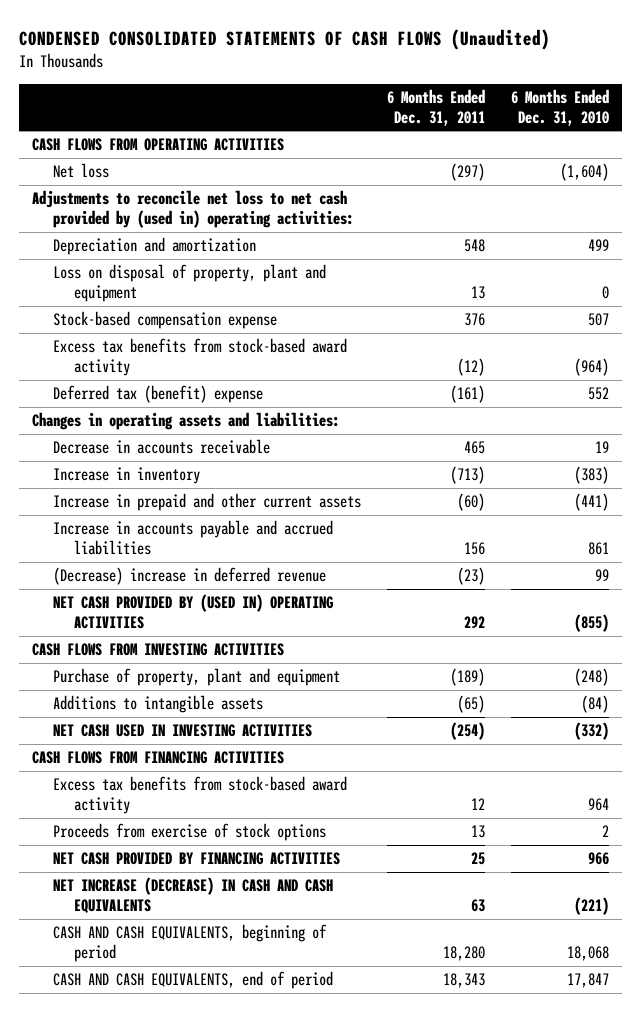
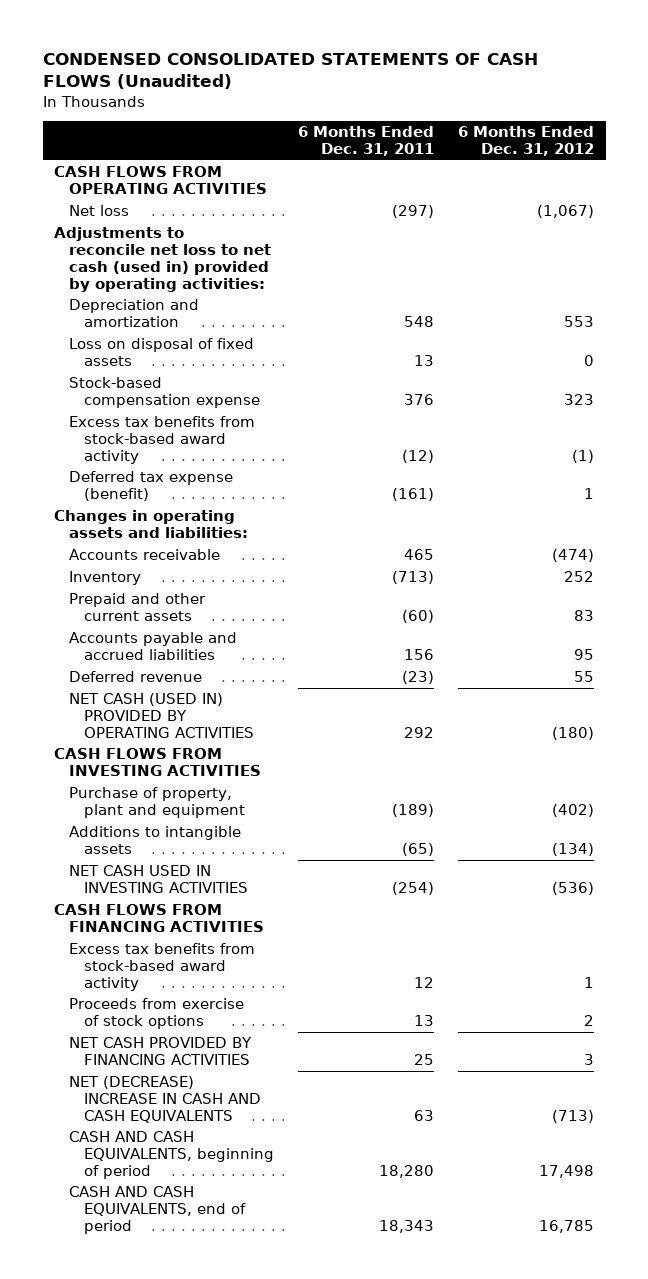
[511,89,610,126] 6 Months Ended Dec. 31, 2010 -> none
none -> [457,126,594,157] 6 Months Ended Dec. 31, 2012
[32,190,354,228] Adjustments to reconcile net loss to net cash provided by (used in) operating activities: -> [54,227,272,292] Adjustments to reconcile net loss to net cash (used in) provided by operating activities:
[52,264,326,302] Loss on disposal of property, plant and equipment -> [69,338,255,366] Loss on disposal of fixed assets
[52,385,263,404] Deferred tax (benefit) expense -> [69,471,234,501] Deferred tax expense (benefit)
[52,439,270,455] Decrease in accounts receivable -> [69,549,221,561] Accounts receivable
[52,467,200,485] Increase in inventory -> [69,571,142,586] Inventory
[52,493,361,512] Increase in prepaid and other current assets -> [69,593,207,621] Prepaid and other current assets
[52,520,333,555] Increase in accounts payable and accrued liabilities -> [69,632,238,660] Accounts payable and accrued liabilities
[52,567,326,586] (Decrease) increase in deferred revenue -> [69,671,203,683] Deferred revenue
[52,594,333,629] NET CASH PROVIDED BY (USED IN) OPERATING ACTIVITIES -> [69,693,255,738] NET CASH (USED IN) PROVIDED BY OPERATING ACTIVITIES
[52,877,333,913] NET INCREASE (DECREASE) IN CASH AND CASH EQUIVALENTS -> [69,1076,262,1123] NET (DECREASE) INCREASE IN CASH AND CASH EQUIVALENTS

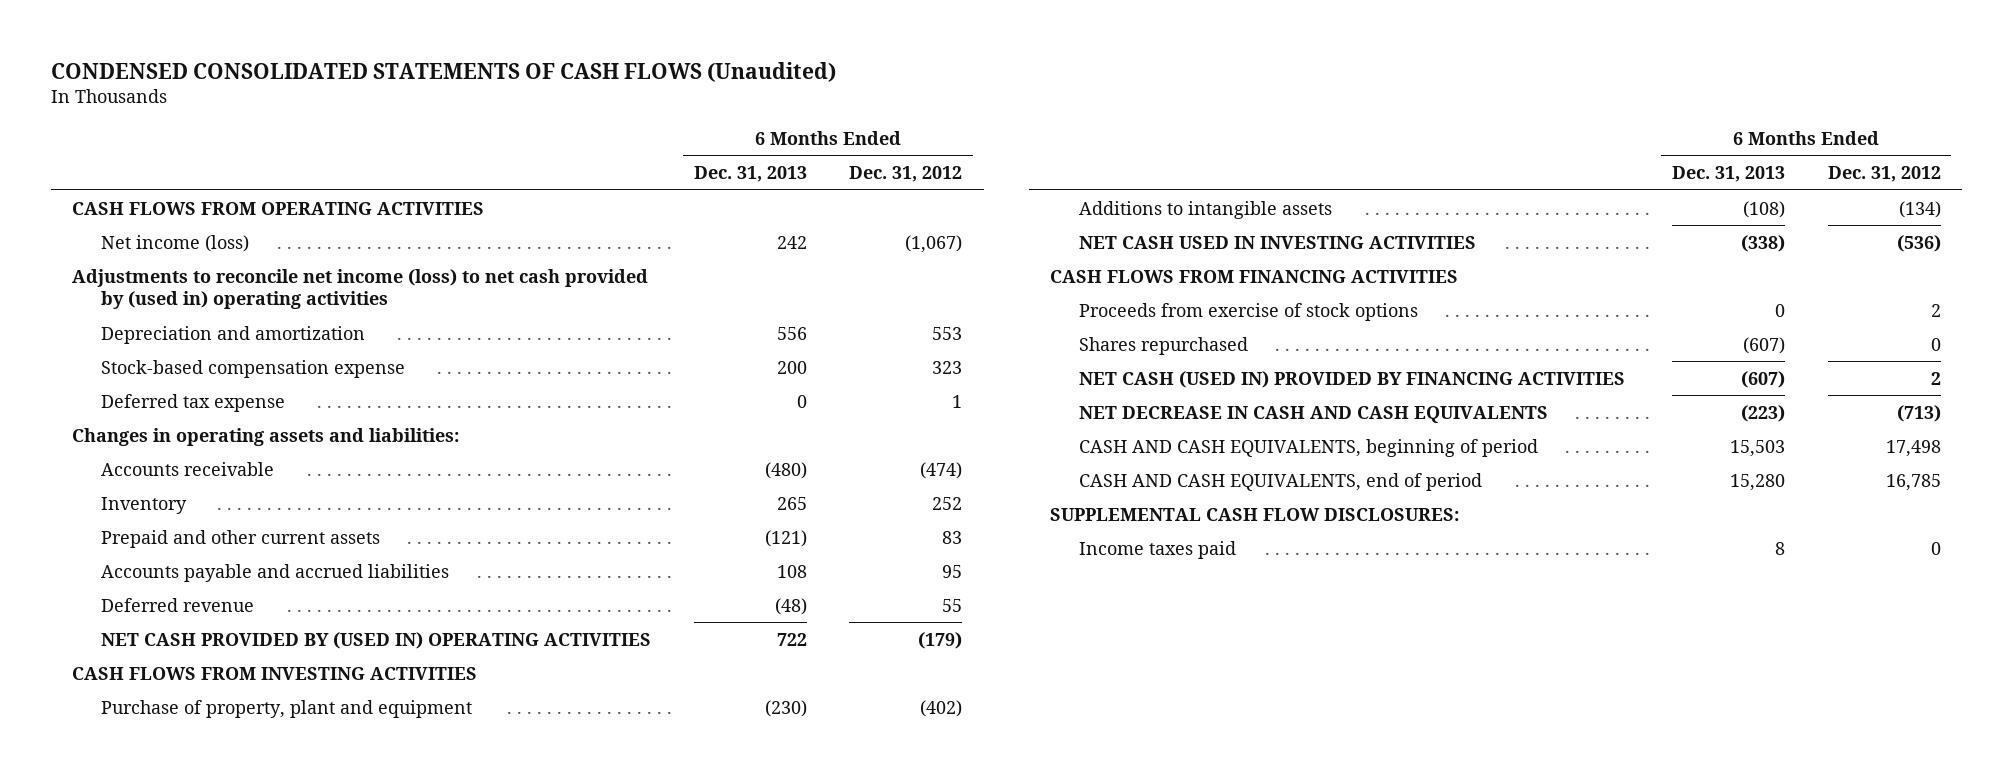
[298,126,435,157] 6 Months Ended Dec. 31, 2011 -> none
none -> [693,166,807,183] Dec. 31, 2013
[69,205,130,217] Net loss -> [100,234,249,252] Net income (loss)
[54,227,272,292] Adjustments to reconcile net loss to net cash (used in) provided by operating activities: -> [72,268,649,310] Adjustments to reconcile net income (loss) to net cash provided by (used in) operating activities
[69,338,255,366] Loss on disposal of fixed assets -> none
[69,416,256,464] Excess tax benefits from stock-based award activity -> none
[69,471,234,501] Deferred tax expense (benefit) -> [100,393,285,412] Deferred tax expense
[69,693,255,738] NET CASH (USED IN) PROVIDED BY OPERATING ACTIVITIES -> [100,631,651,649] NET CASH PROVIDED BY (USED IN) OPERATING ACTIVITIES
[551,726,594,740] (180) -> [918,631,963,649] (179)
[69,943,256,991] Excess tax benefits from stock-based award activity -> none
none -> [1079,336,1249,355] Shares repurchased
[69,1037,253,1065] NET CASH PROVIDED BY FINANCING ACTIVITIES -> [1079,370,1626,388] NET CASH (USED IN) PROVIDED BY FINANCING ACTIVITIES
[583,1053,594,1065] 3 -> [1930,371,1941,385] 2
[69,1076,262,1123] NET (DECREASE) INCREASE IN CASH AND CASH EQUIVALENTS -> [1079,405,1549,423] NET DECREASE IN CASH AND CASH EQUIVALENTS
none -> [1050,507,1460,521] SUPPLEMENTAL CASH FLOW DISCLOSURES:
none -> [1079,540,1237,559] Income taxes paid

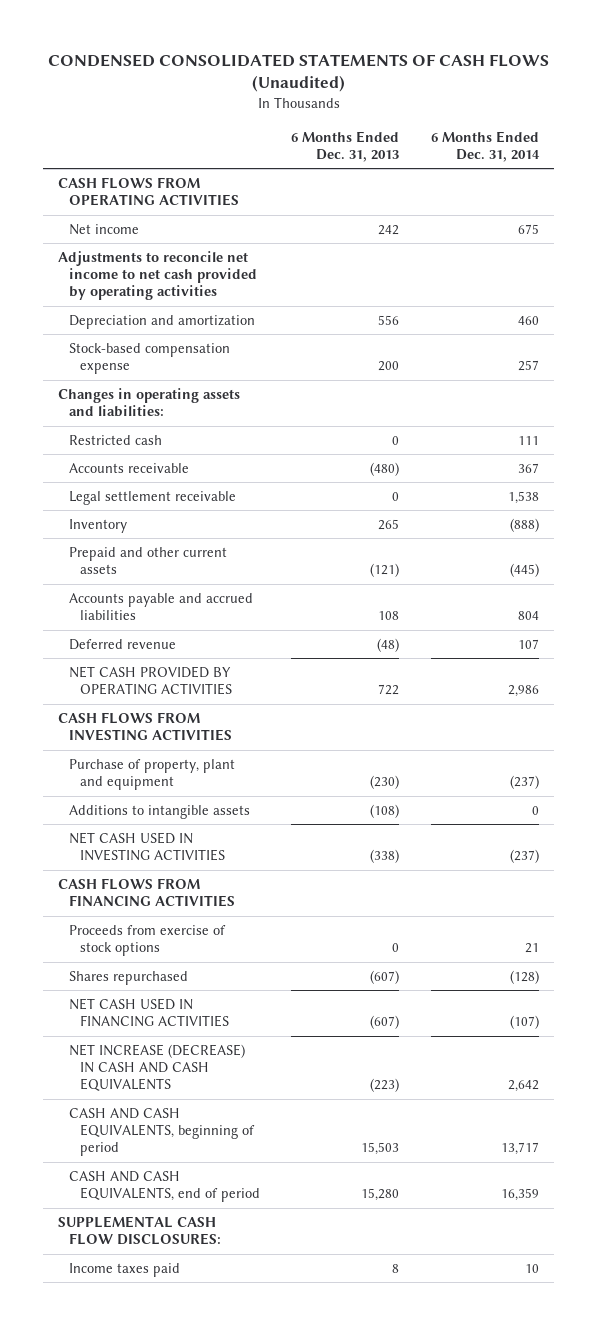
[849,166,963,183] Dec. 31, 2012 -> none
none -> [430,130,540,162] 6 Months Ended Dec. 31, 2014
[100,234,249,252] Net income (loss) -> [69,223,140,235] Net income
[72,268,649,310] Adjustments to reconcile net income (loss) to net cash provided by (used in) operating activities -> [58,250,258,301] Adjustments to reconcile net income to net cash provided by operating activities
[100,393,285,412] Deferred tax expense -> none
none -> [69,434,163,445] Restricted cash
none -> [69,490,237,505] Legal settlement receivable
[100,631,651,649] NET CASH PROVIDED BY (USED IN) OPERATING ACTIVITIES -> [69,665,233,696] NET CASH PROVIDED BY OPERATING ACTIVITIES
[1079,370,1626,388] NET CASH (USED IN) PROVIDED BY FINANCING ACTIVITIES -> [69,997,230,1028] NET CASH USED IN FINANCING ACTIVITIES
[1079,405,1549,423] NET DECREASE IN CASH AND CASH EQUIVALENTS -> [69,1043,246,1092] NET INCREASE (DECREASE) IN CASH AND CASH EQUIVALENTS

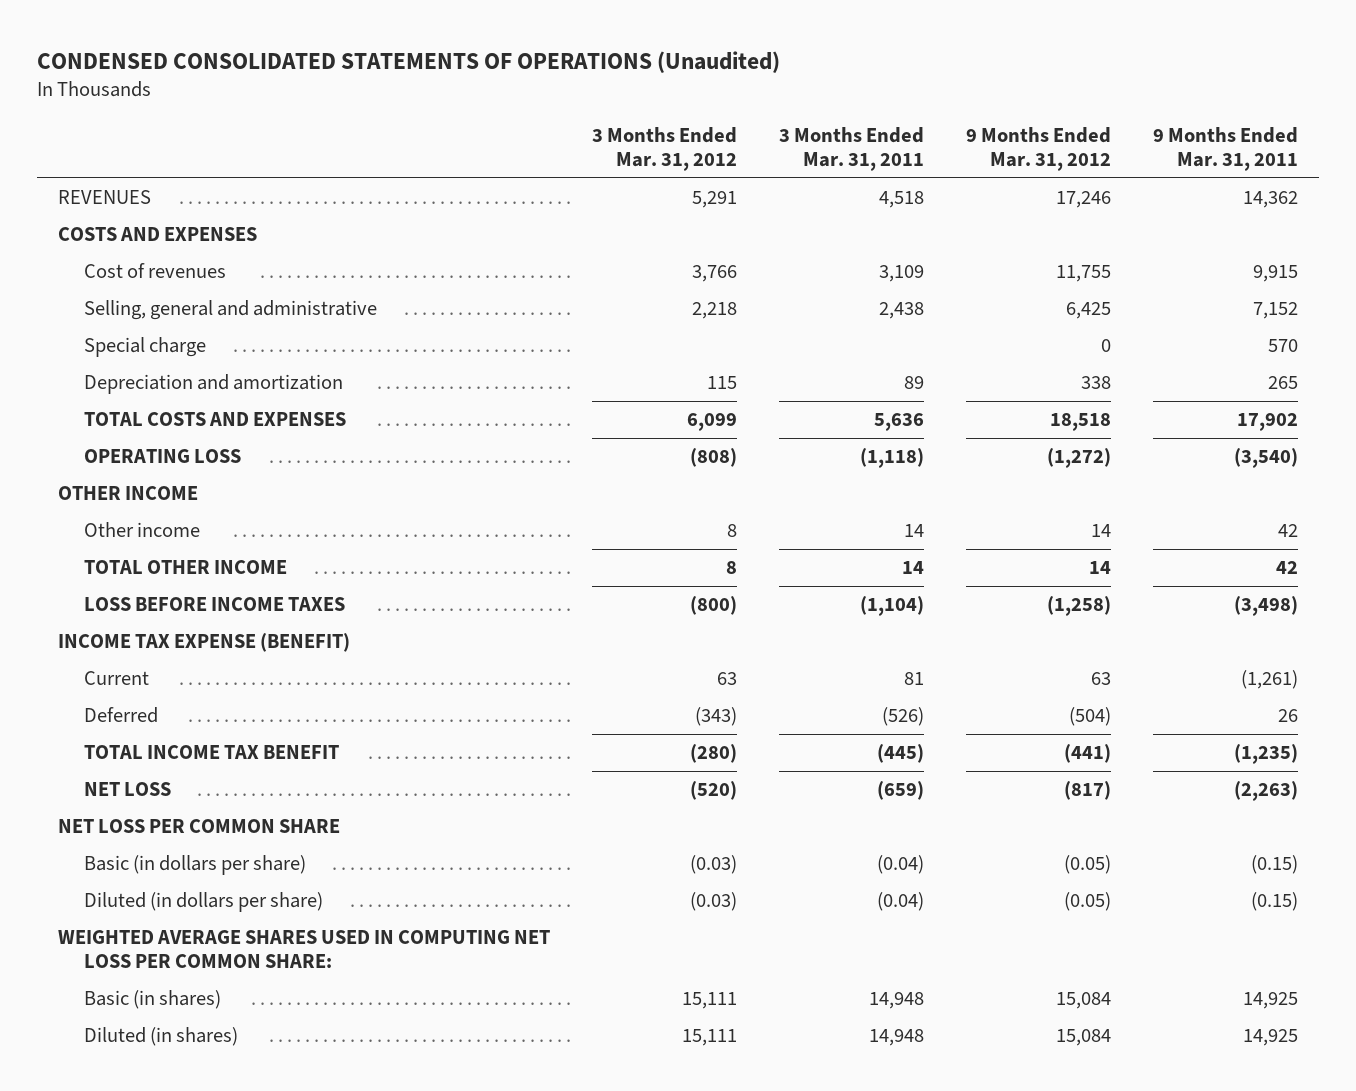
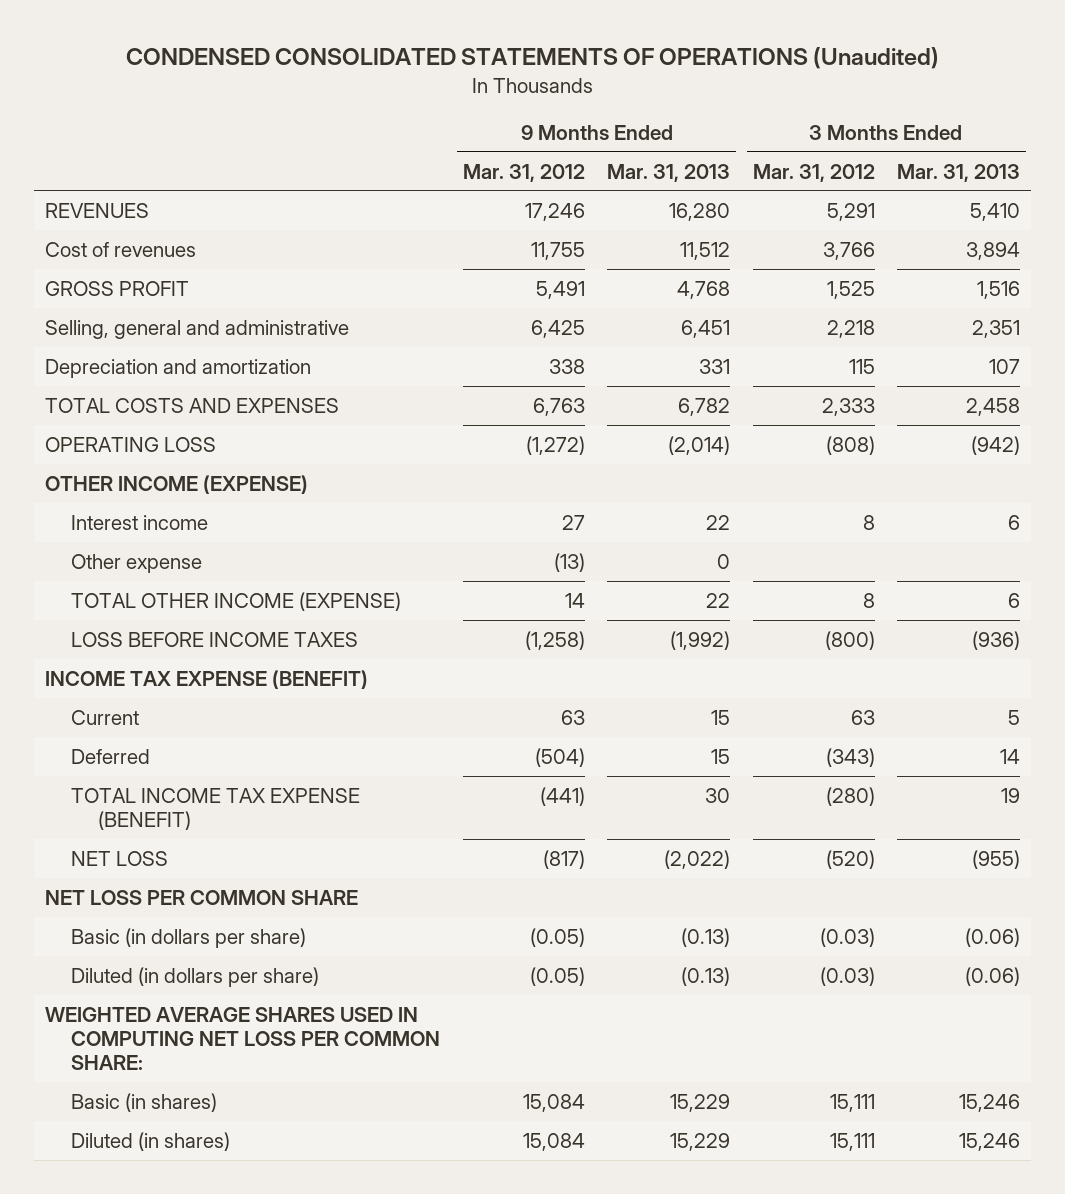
[778,127,924,172] 3 Months Ended Mar. 31, 2011 -> none
[1153,127,1299,172] 9 Months Ended Mar. 31, 2011 -> none
none -> [607,163,731,182] Mar. 31, 2013
none -> [897,163,1021,182] Mar. 31, 2013
[57,227,257,242] COSTS AND EXPENSES -> none
none -> [44,280,189,296] GROSS PROFIT
[84,337,207,358] Special charge -> none
[686,413,737,432] 6,099 -> [821,397,875,416] 2,333
[1050,413,1112,432] 18,518 -> [532,397,585,416] 6,763
[57,486,198,501] OTHER INCOME -> [44,474,308,494] OTHER INCOME (EXPENSE)
[84,522,201,538] Other income -> [71,514,209,530] Interest income
[1091,524,1112,538] 14 -> [561,514,585,530] 27
none -> [71,553,203,573] Other expense
[84,560,288,575] TOTAL OTHER INCOME -> [71,591,402,611] TOTAL OTHER INCOME (EXPENSE)
[84,745,340,760] TOTAL INCOME TAX BENEFIT -> [71,787,361,830] TOTAL INCOME TAX EXPENSE (BENEFIT)

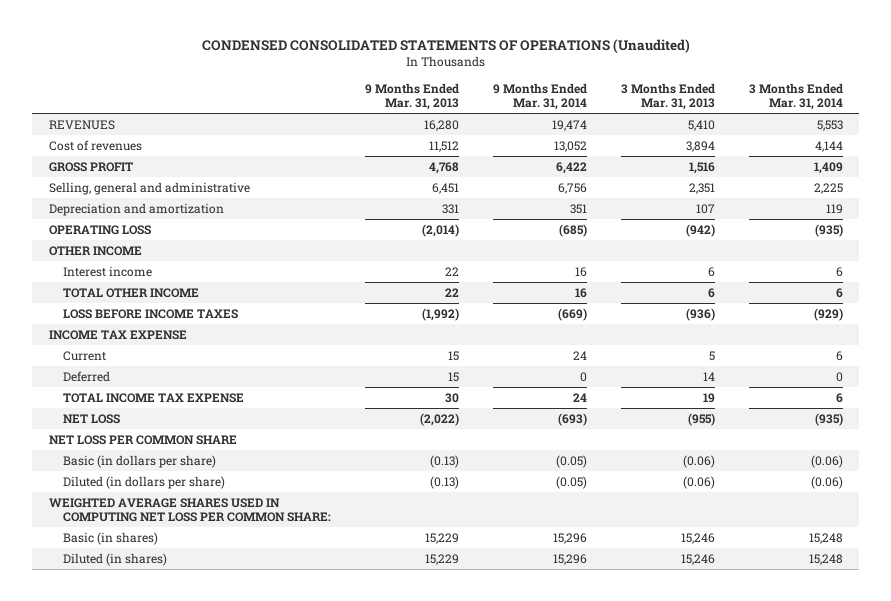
[462,163,585,182] Mar. 31, 2012 -> none
[752,163,875,182] Mar. 31, 2012 -> none
none -> [492,82,587,110] 9 Months Ended Mar. 31, 2014
none -> [748,82,843,110] 3 Months Ended Mar. 31, 2014
[44,397,339,413] TOTAL COSTS AND EXPENSES -> none
[44,474,308,494] OTHER INCOME (EXPENSE) -> [48,245,142,256] OTHER INCOME
[71,553,203,573] Other expense -> none
[71,591,402,611] TOTAL OTHER INCOME (EXPENSE) -> [62,287,199,298] TOTAL OTHER INCOME
[44,669,368,689] INCOME TAX EXPENSE (BENEFIT) -> [48,329,187,340] INCOME TAX EXPENSE
[71,787,361,830] TOTAL INCOME TAX EXPENSE (BENEFIT) -> [62,392,244,403] TOTAL INCOME TAX EXPENSE

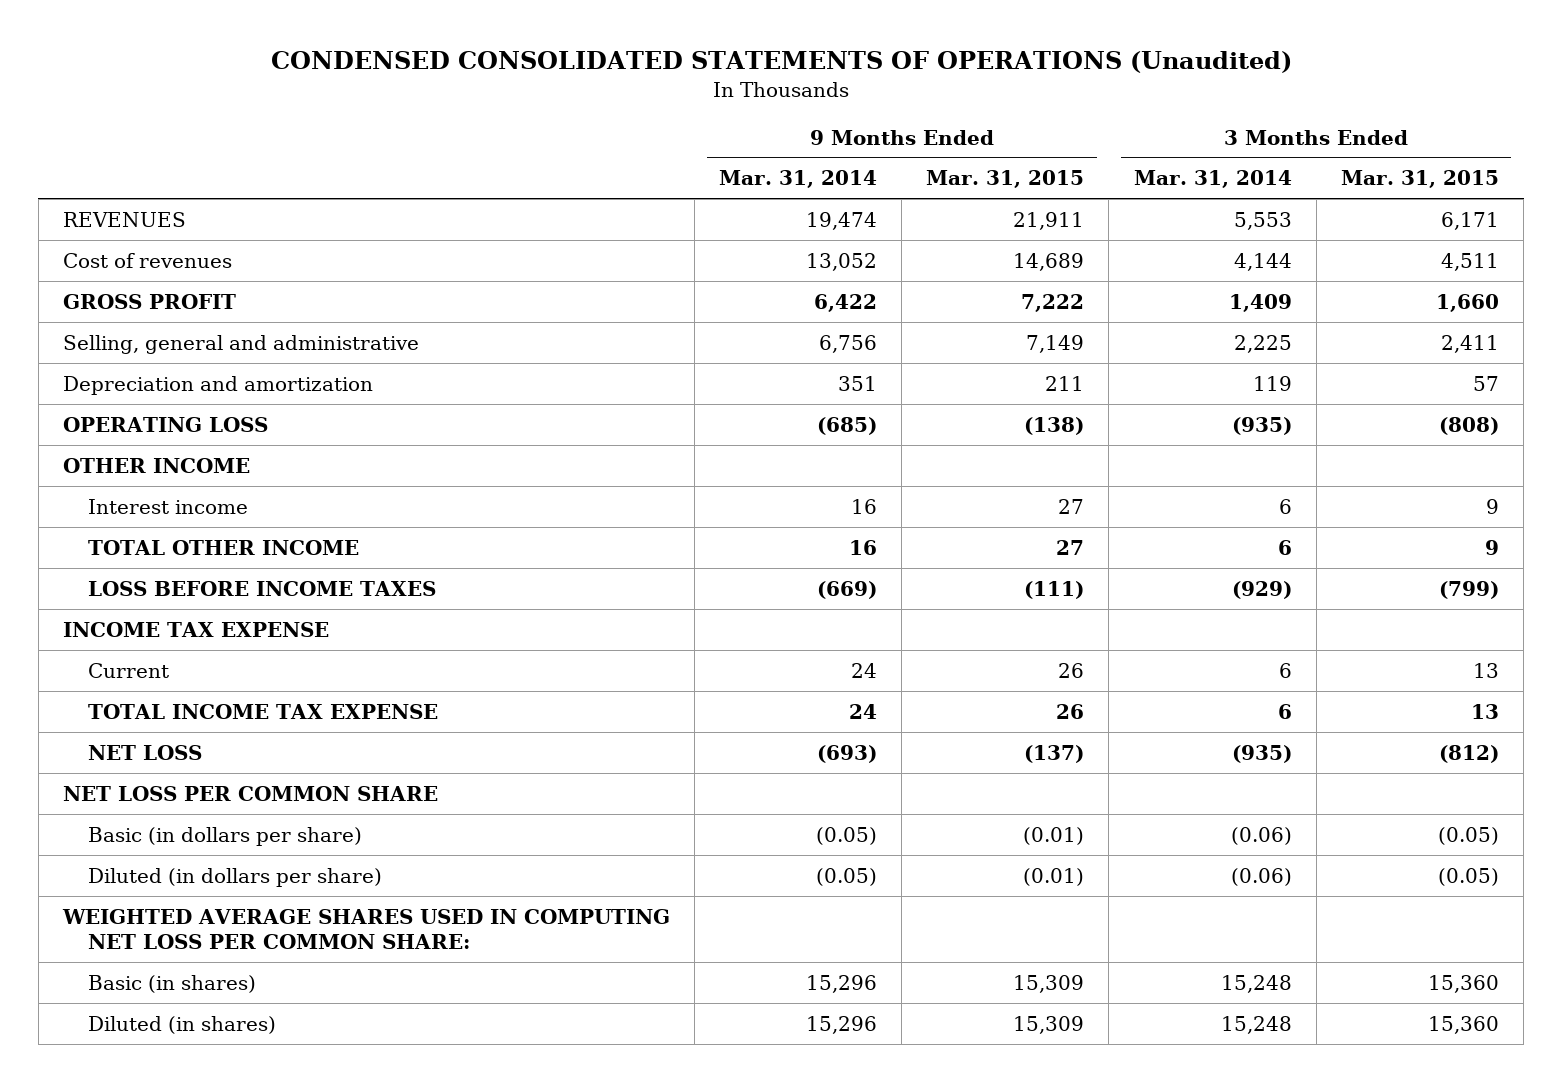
[364,82,459,110] 9 Months Ended Mar. 31, 2013 -> none
[620,82,715,110] 3 Months Ended Mar. 31, 2013 -> none
none -> [926,170,1085,189] Mar. 31, 2015
none -> [1340,170,1499,189] Mar. 31, 2015
[62,370,110,382] Deferred -> none

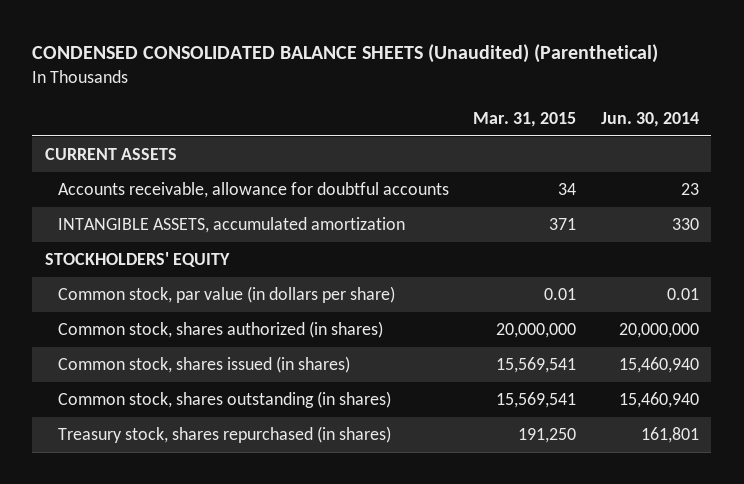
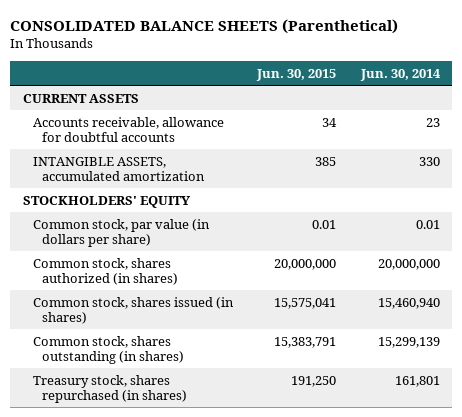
[32,44,659,64] CONDENSED CONSOLIDATED BALANCE SHEETS (Unaudited) (Parenthetical) -> [10,18,399,34] CONSOLIDATED BALANCE SHEETS (Parenthetical)
[473,111,577,127] Mar. 31, 2015 -> none
none -> [256,69,337,82] Jun. 30, 2015
[618,392,699,409] 15,460,940 -> [377,336,440,348] 15,299,139

